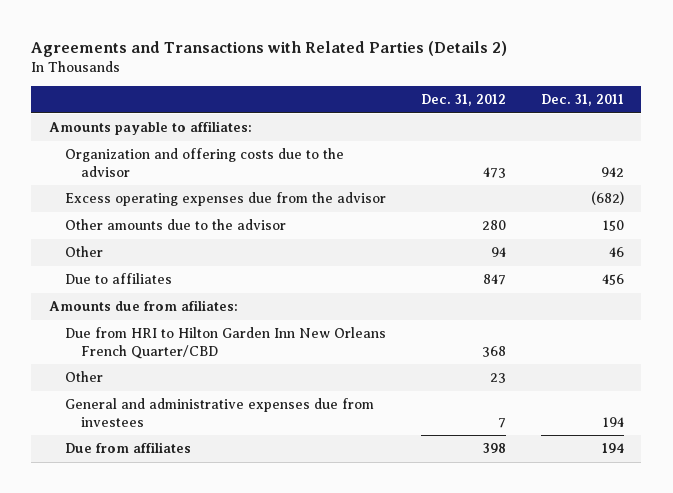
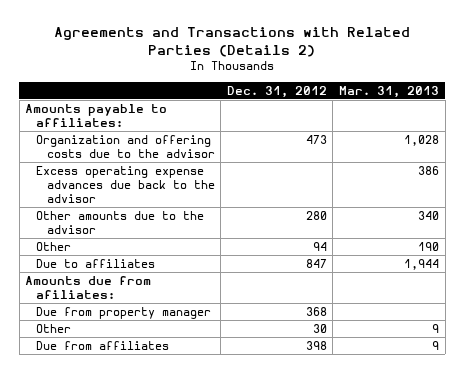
[540,94,624,107] Dec. 31, 2011 -> none
none -> [338,85,439,98] Mar. 31, 2013
[64,192,386,207] Excess operating expenses due from the advisor -> [35,165,215,204] Excess operating expense advances due back to the advisor
[64,398,374,427] General and administrative expenses due from investees -> none
[64,327,386,359] Due from HRI to Hilton Garden Inn New Orleans French Quarter/CBD -> [35,306,211,319] Due from property manager
[489,373,506,384] 23 -> [312,323,327,333] 30

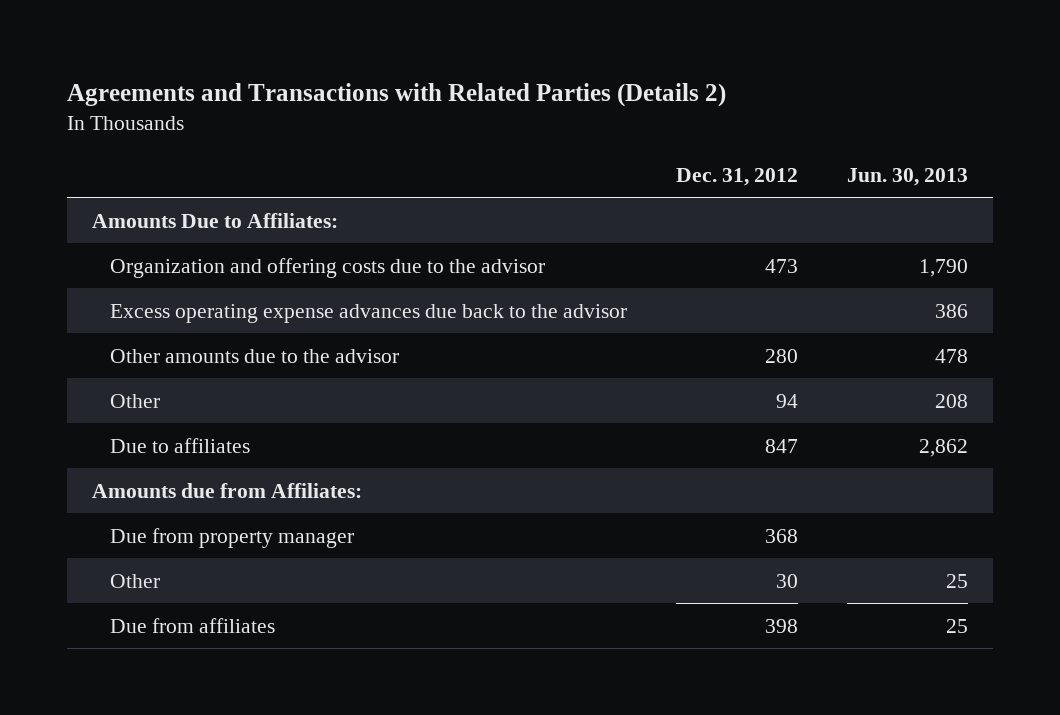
[338,85,439,98] Mar. 31, 2013 -> none
none -> [847,167,969,186] Jun. 30, 2013
[25,103,168,127] Amounts payable to affiliates: -> [92,212,339,228] Amounts Due to Affiliates:
[25,275,152,299] Amounts due from afiliates: -> [92,482,363,498] Amounts due from Affiliates:

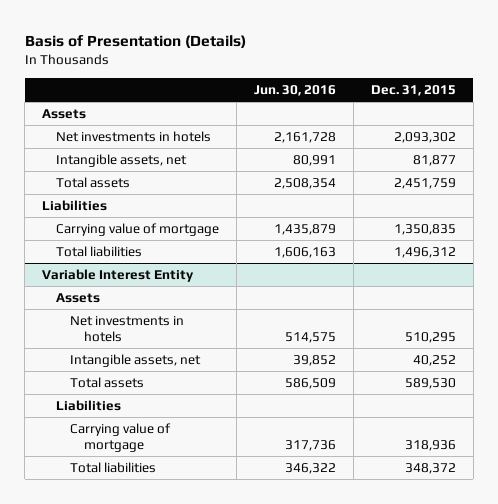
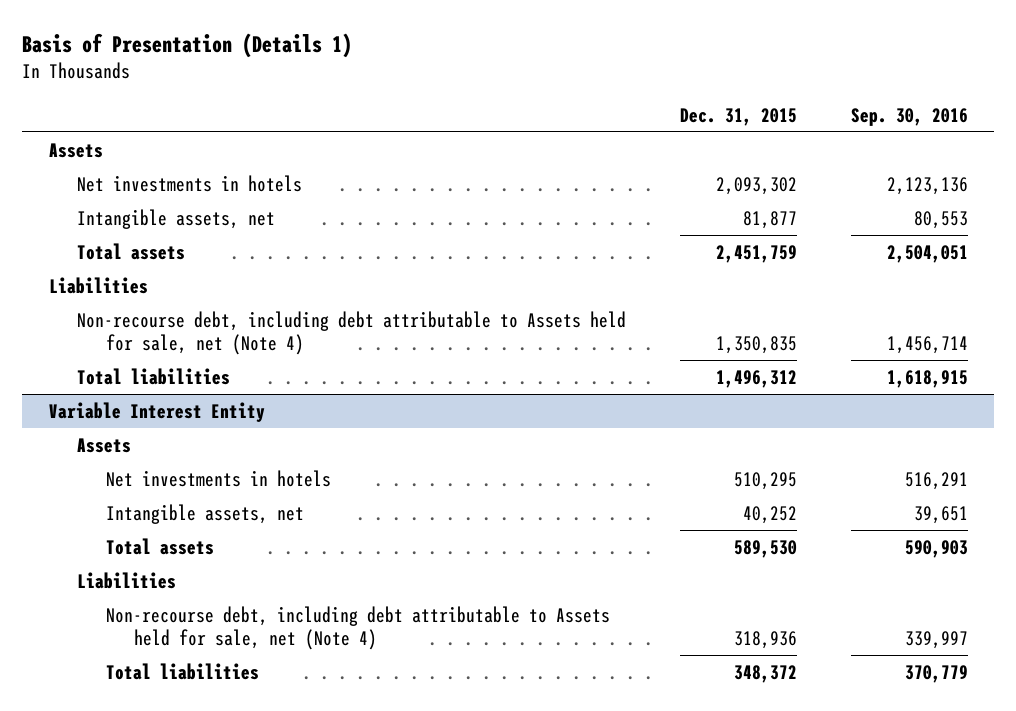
[24,34,246,48] Basis of Presentation (Details) -> [21,33,352,59] Basis of Presentation (Details 1)
[254,84,337,96] Jun. 30, 2016 -> none
none -> [850,107,968,126] Sep. 30, 2016
[56,223,220,237] Carrying value of mortgage -> [77,310,627,355] Non-recourse debt, including debt attributable to Assets held for sale, net (Note 4)
[70,423,172,452] Carrying value of mortgage -> [105,605,610,650] Non-recourse debt, including debt attributable to Assets held for sale, net (Note 4)

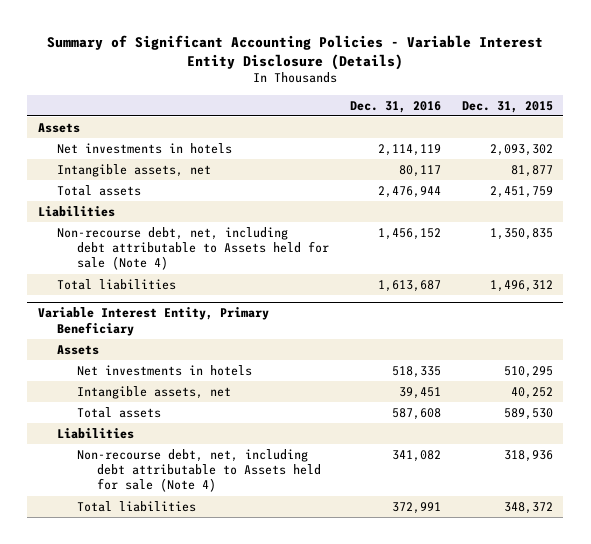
[21,33,352,59] Basis of Presentation (Details 1) -> [47,34,544,70] Summary of Significant Accounting Policies - Variable Interest Entity Disclosure (Details)
[850,107,968,126] Sep. 30, 2016 -> none
none -> [349,100,441,113] Dec. 31, 2016
[77,310,627,355] Non-recourse debt, including debt attributable to Assets held for sale, net (Note 4) -> [57,226,329,271] Non-recourse debt, net, including debt attributable to Assets held for sale (Note 4)
[48,401,265,422] Variable Interest Entity -> [37,307,269,336] Variable Interest Entity, Primary Beneficiary
[105,605,610,650] Non-recourse debt, including debt attributable to Assets held for sale, net (Note 4) -> [76,448,321,493] Non-recourse debt, net, including debt attributable to Assets held for sale (Note 4)

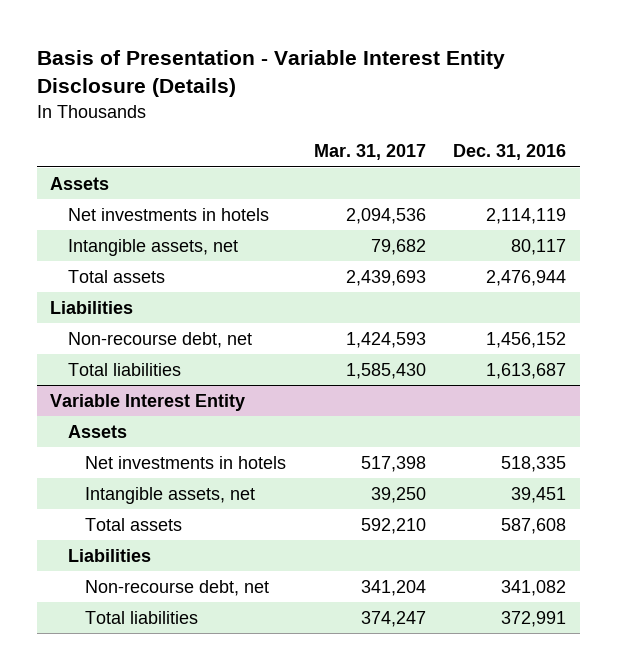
[47,34,544,70] Summary of Significant Accounting Policies - Variable Interest Entity Disclosure (Details) -> [36,49,505,98] Basis of Presentation - Variable Interest Entity Disclosure (Details)
[461,100,553,113] Dec. 31, 2015 -> none
none -> [313,144,426,161] Mar. 31, 2017
[57,226,329,271] Non-recourse debt, net, including debt attributable to Assets held for sale (Note 4) -> [67,331,252,348] Non-recourse debt, net
[37,307,269,336] Variable Interest Entity, Primary Beneficiary -> [50,393,246,411] Variable Interest Entity
[76,448,321,493] Non-recourse debt, net, including debt attributable to Assets held for sale (Note 4) -> [85,579,270,596] Non-recourse debt, net

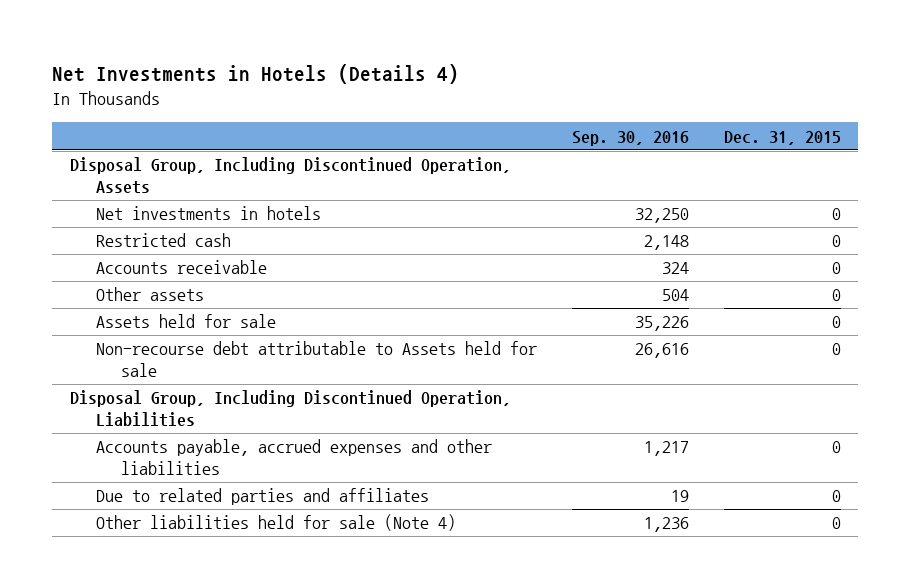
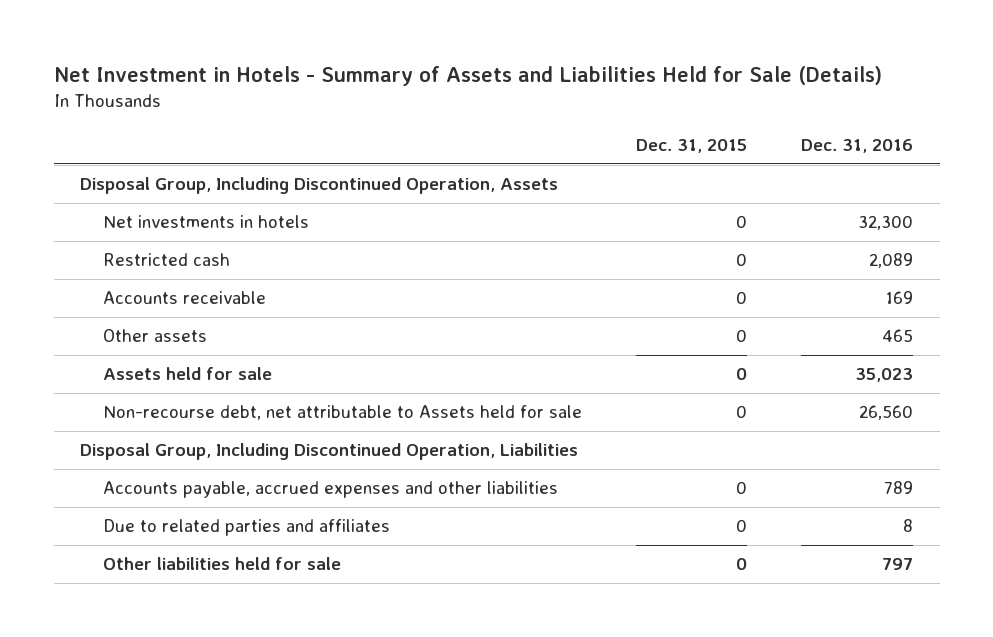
[52,64,460,85] Net Investments in Hotels (Details 4) -> [53,66,882,87] Net Investment in Hotels - Summary of Assets and Liabilities Held for Sale (Details)
[571,130,689,146] Sep. 30, 2016 -> none
none -> [800,139,913,154] Dec. 31, 2016
[95,341,537,378] Non-recourse debt attributable to Assets held for sale -> [103,405,583,421] Non-recourse debt, net attributable to Assets held for sale
[95,514,456,532] Other liabilities held for sale (Note 4) -> [103,557,342,571] Other liabilities held for sale

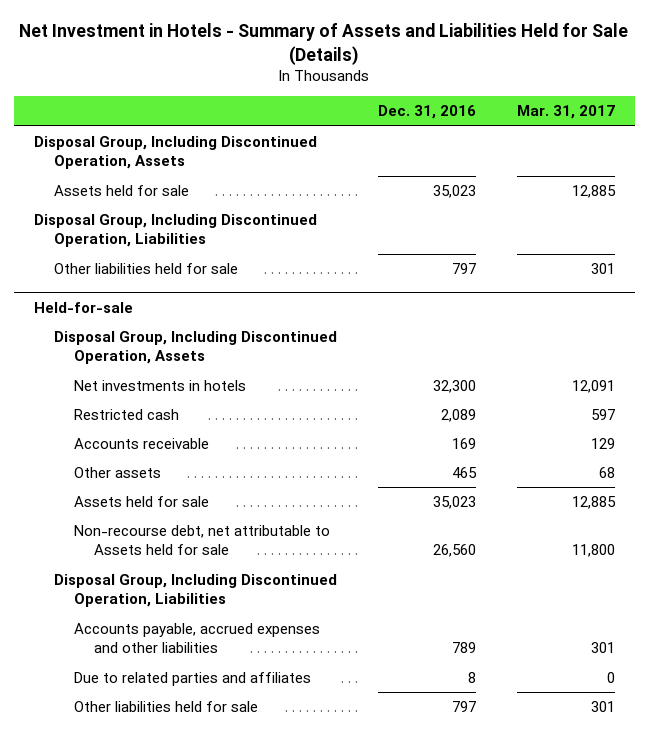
[636,139,748,154] Dec. 31, 2015 -> none
none -> [516,105,615,120] Mar. 31, 2017
none -> [54,185,190,197] Assets held for sale
none -> [34,214,318,248] Disposal Group, Including Discontinued Operation, Liabilities
none -> [54,263,239,275] Other liabilities held for sale
none -> [34,301,134,313] Held-for-sale
none -> [54,331,338,365] Disposal Group, Including Discontinued Operation, Assets

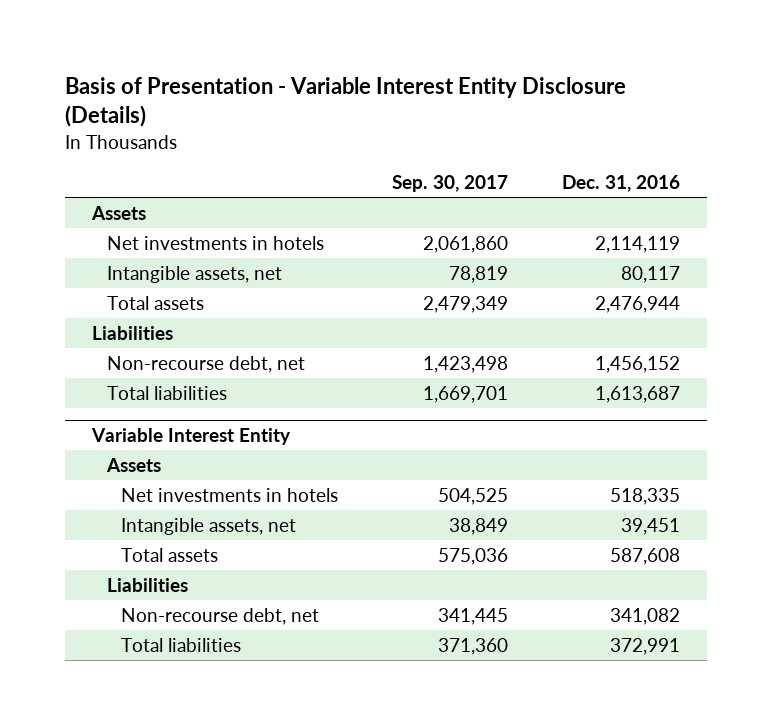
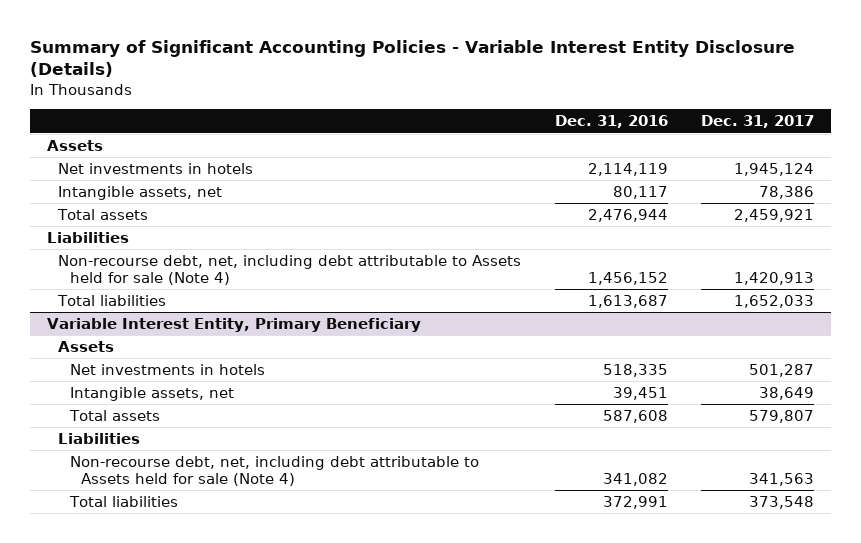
[65,77,627,128] Basis of Presentation - Variable Interest Entity Disclosure (Details) -> [29,39,795,78] Summary of Significant Accounting Policies - Variable Interest Entity Disclosure (Details)
[392,175,509,193] Sep. 30, 2017 -> none
none -> [701,115,815,129] Dec. 31, 2017
[106,355,305,373] Non-recourse debt, net -> [58,254,522,285] Non-recourse debt, net, including debt attributable to Assets held for sale (Note 4)
[91,427,292,445] Variable Interest Entity -> [46,317,421,332] Variable Interest Entity, Primary Beneficiary
[120,607,319,625] Non-recourse debt, net -> [69,455,479,486] Non-recourse debt, net, including debt attributable to Assets held for sale (Note 4)

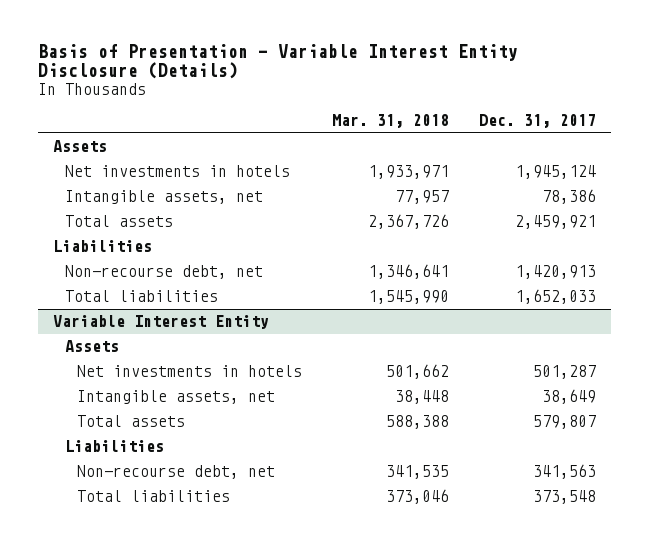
[29,39,795,78] Summary of Significant Accounting Policies - Variable Interest Entity Disclosure (Details) -> [37,43,518,80] Basis of Presentation - Variable Interest Entity Disclosure (Details)
[554,115,668,129] Dec. 31, 2016 -> none
none -> [331,113,449,128] Mar. 31, 2018
[58,254,522,285] Non-recourse debt, net, including debt attributable to Assets held for sale (Note 4) -> [64,265,263,280] Non-recourse debt, net
[46,317,421,332] Variable Interest Entity, Primary Beneficiary -> [52,315,269,330] Variable Interest Entity
[69,455,479,486] Non-recourse debt, net, including debt attributable to Assets held for sale (Note 4) -> [76,465,275,480] Non-recourse debt, net

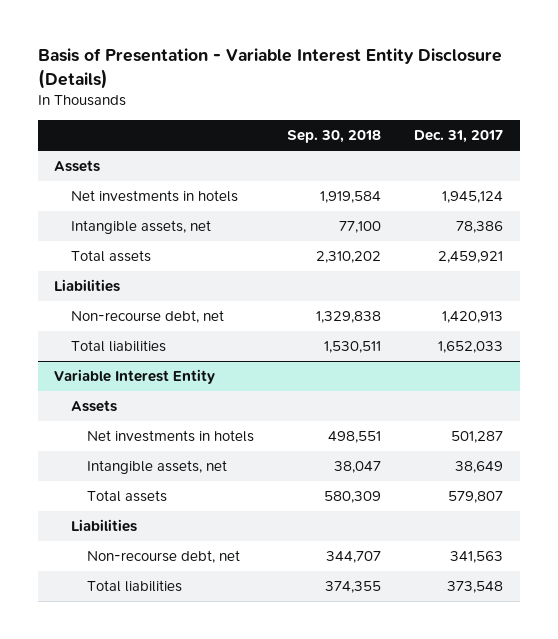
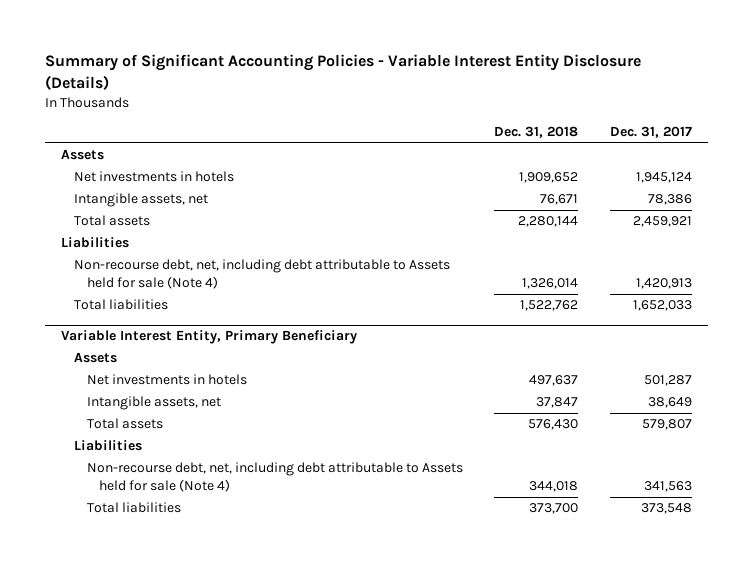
[37,48,502,89] Basis of Presentation - Variable Interest Entity Disclosure (Details) -> [44,54,641,91] Summary of Significant Accounting Policies - Variable Interest Entity Disclosure (Details)
[287,130,382,144] Sep. 30, 2018 -> none
none -> [494,126,579,139] Dec. 31, 2018
[70,310,224,324] Non-recourse debt, net -> [73,259,450,290] Non-recourse debt, net, including debt attributable to Assets held for sale (Note 4)
[54,369,216,385] Variable Interest Entity -> [60,330,357,345] Variable Interest Entity, Primary Beneficiary
[87,550,241,564] Non-recourse debt, net -> [86,462,463,493] Non-recourse debt, net, including debt attributable to Assets held for sale (Note 4)

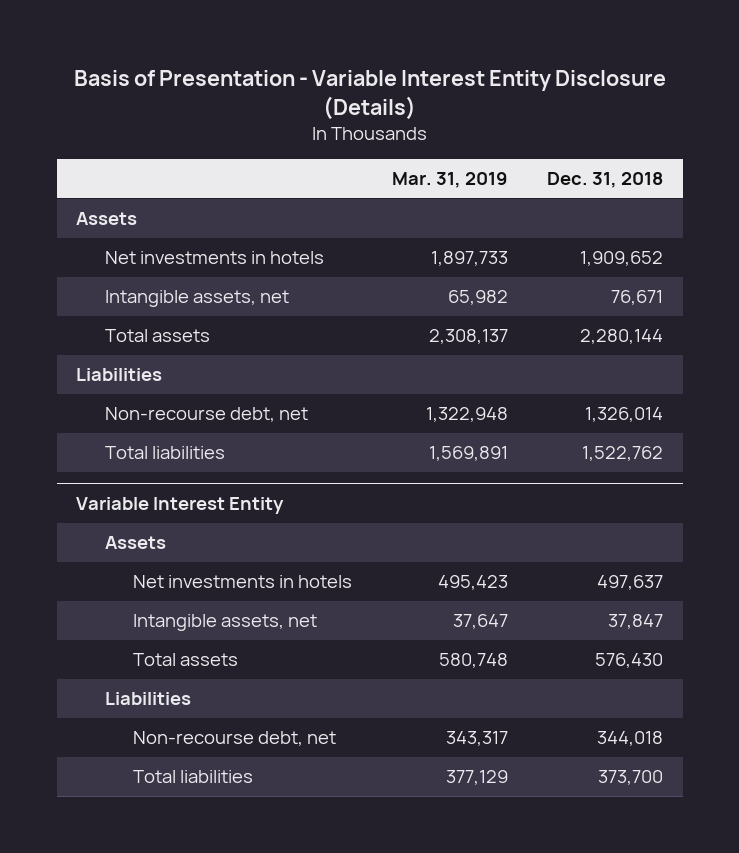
[44,54,641,91] Summary of Significant Accounting Policies - Variable Interest Entity Disclosure (Details) -> [73,69,666,120] Basis of Presentation - Variable Interest Entity Disclosure (Details)
[610,126,693,139] Dec. 31, 2017 -> none
none -> [391,172,508,189] Mar. 31, 2019
[73,259,450,290] Non-recourse debt, net, including debt attributable to Assets held for sale (Note 4) -> [104,407,308,423] Non-recourse debt, net
[60,330,357,345] Variable Interest Entity, Primary Beneficiary -> [76,497,285,515] Variable Interest Entity
[86,462,463,493] Non-recourse debt, net, including debt attributable to Assets held for sale (Note 4) -> [133,731,337,747] Non-recourse debt, net

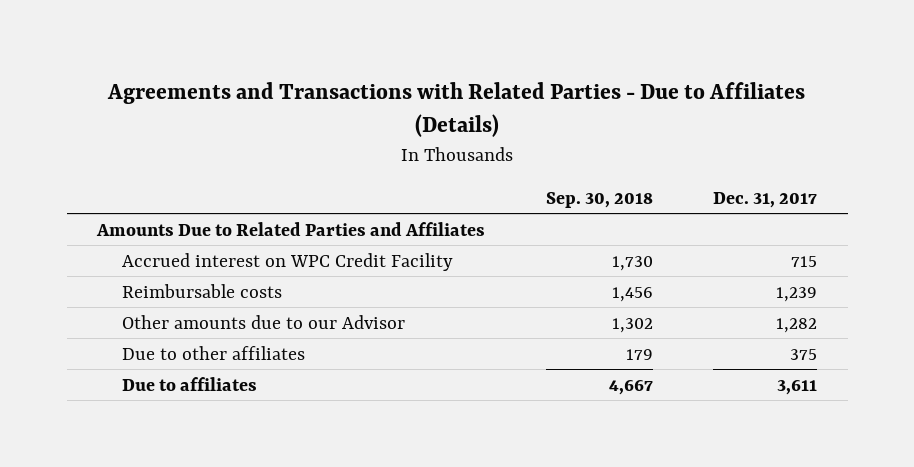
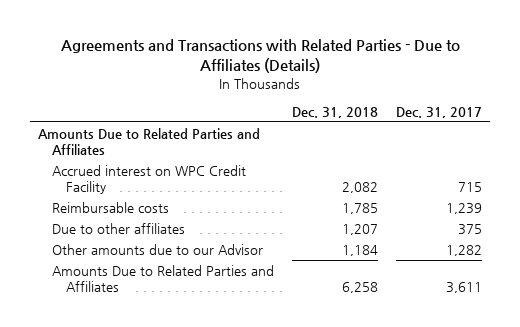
[545,191,653,208] Sep. 30, 2018 -> none
none -> [291,106,378,118] Dec. 31, 2018
[121,314,405,329] Other amounts due to our Advisor -> [52,244,264,256] Other amounts due to our Advisor
[121,376,257,391] Due to affiliates -> [52,265,275,293] Amounts Due to Related Parties and Affiliates

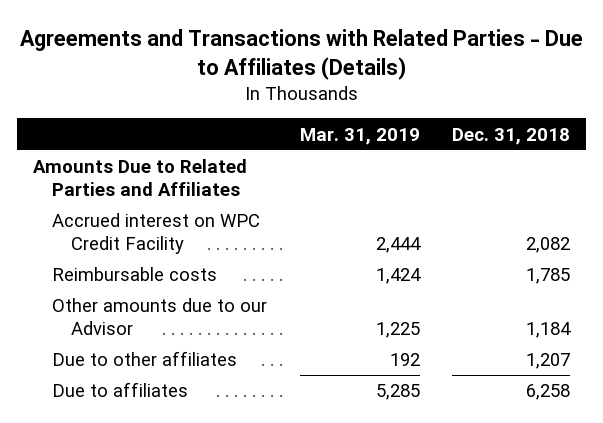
[395,106,482,118] Dec. 31, 2017 -> none
none -> [299,127,420,145] Mar. 31, 2019
[52,223,186,235] Due to other affiliates -> [52,351,238,367] Due to other affiliates
[52,265,275,293] Amounts Due to Related Parties and Affiliates -> [52,382,189,398] Due to affiliates

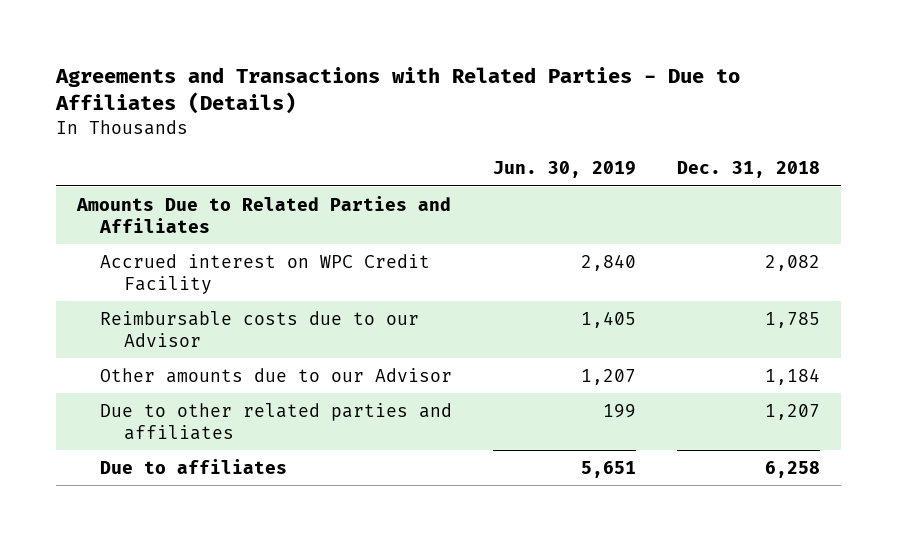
[299,127,420,145] Mar. 31, 2019 -> none
none -> [493,161,637,179] Jun. 30, 2019
[52,267,218,282] Reimbursable costs -> [100,310,420,347] Reimbursable costs due to our Advisor
[52,351,238,367] Due to other affiliates -> [100,402,453,440] Due to other related parties and affiliates

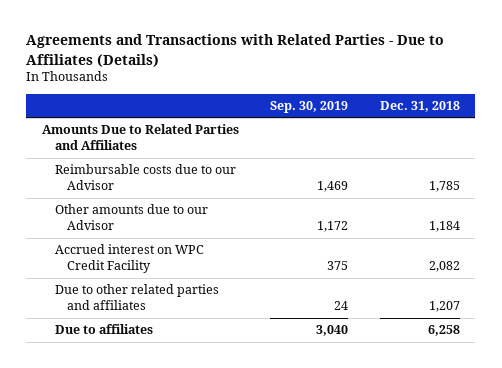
[493,161,637,179] Jun. 30, 2019 -> none
none -> [270,100,349,113] Sep. 30, 2019
[100,253,431,294] Accrued interest on WPC Credit Facility -> [54,244,204,274] Accrued interest on WPC Credit Facility

